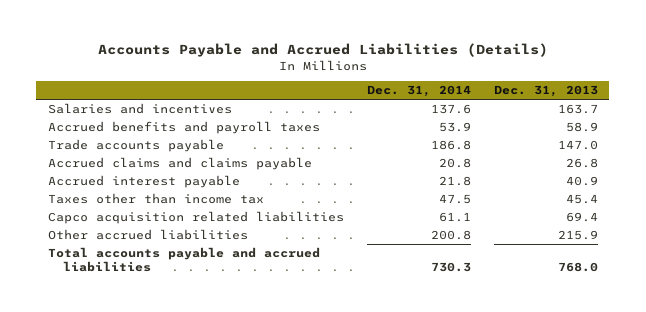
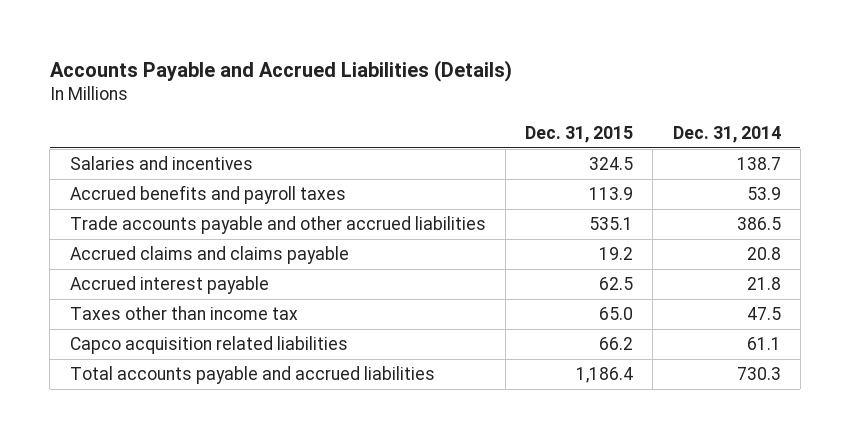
[493,85,598,98] Dec. 31, 2013 -> none
none -> [525,125,634,143] Dec. 31, 2015
[430,104,471,115] 137.6 -> [736,157,781,171] 138.7
[47,139,224,153] Trade accounts payable -> [69,216,486,235] Trade accounts payable and other accrued liabilities
[430,140,471,151] 186.8 -> [736,217,781,231] 386.5
[47,229,248,241] Other accrued liabilities -> none

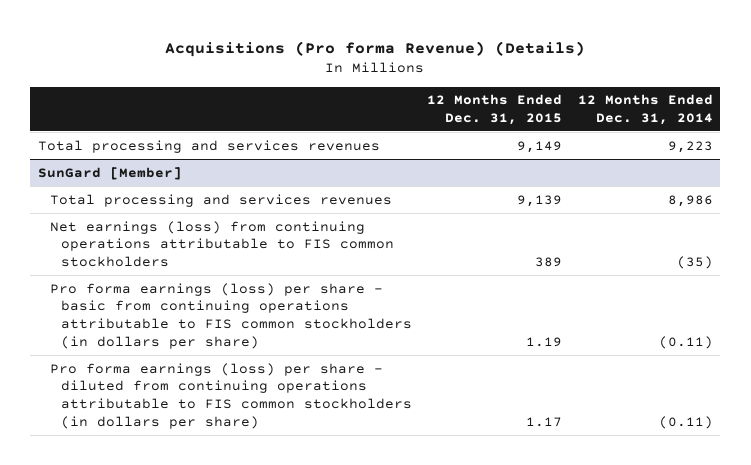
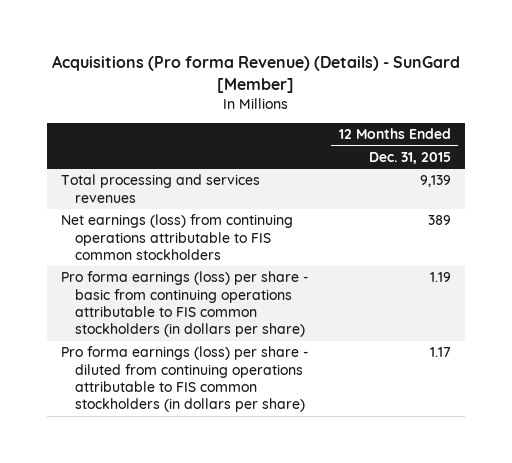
[165,40,586,57] Acquisitions (Pro forma Revenue) (Details) -> [51,55,460,94] Acquisitions (Pro forma Revenue) (Details) - SunGard [Member]
[577,94,713,125] 12 Months Ended Dec. 31, 2014 -> none
[37,139,380,153] Total processing and services revenues -> none
[37,166,182,180] SunGard [Member] -> none

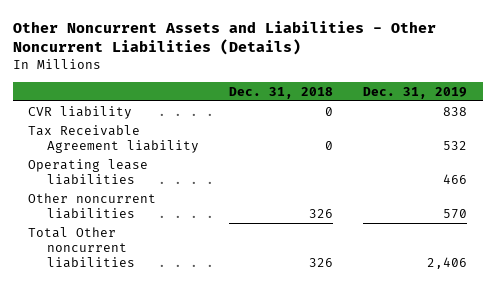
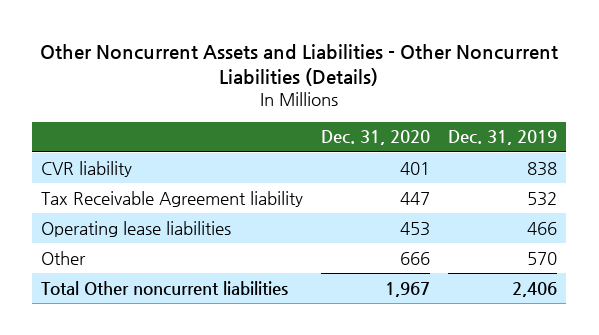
[229,86,334,99] Dec. 31, 2018 -> none
none -> [321,130,431,146] Dec. 31, 2020
[28,192,157,219] Other noncurrent liabilities -> [41,250,87,265] Other

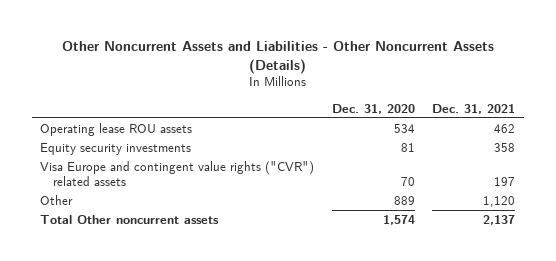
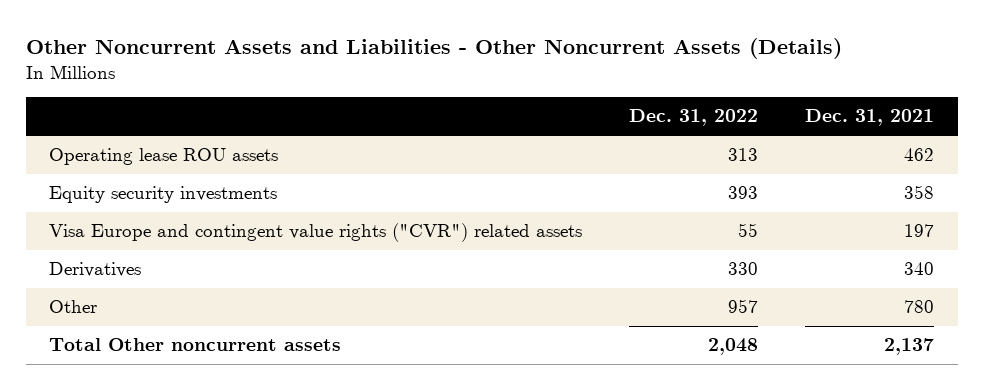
[331,103,415,114] Dec. 31, 2020 -> none
none -> [629,109,759,127] Dec. 31, 2022
none -> [49,262,142,278] Derivatives
[483,195,516,207] 1,120 -> [904,300,935,314] 780

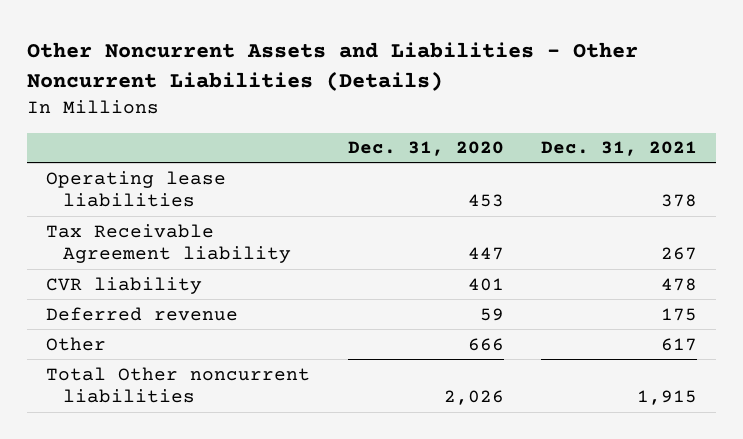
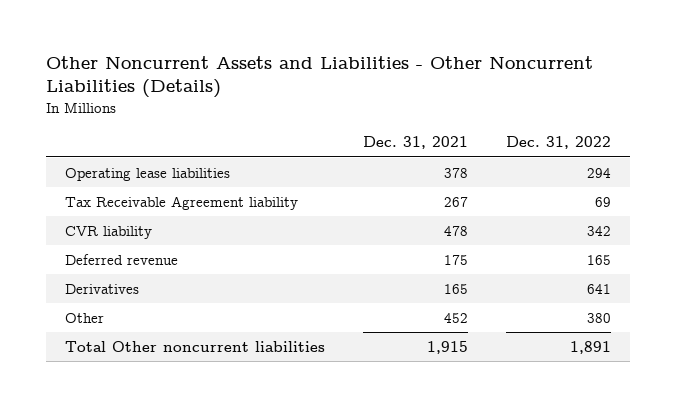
[347,141,504,157] Dec. 31, 2020 -> none
none -> [505,136,611,150] Dec. 31, 2022
none -> [64,283,139,294] Derivatives
[661,337,698,351] 617 -> [443,312,468,323] 452

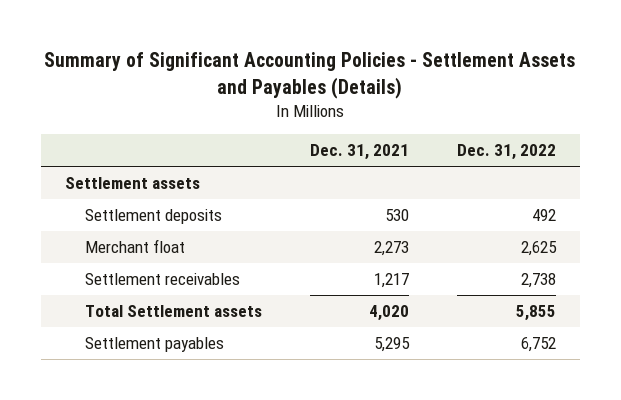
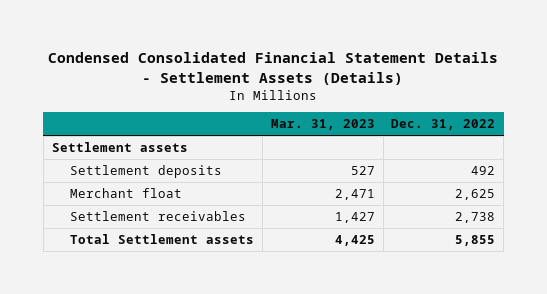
[44,52,576,99] Summary of Significant Accounting Policies - Settlement Assets and Payables (Details) -> [48,52,499,85] Condensed Consolidated Financial Statement Details - Settlement Assets (Details)
[310,144,410,161] Dec. 31, 2021 -> none
none -> [270,119,375,131] Mar. 31, 2023
[85,337,225,353] Settlement payables -> none

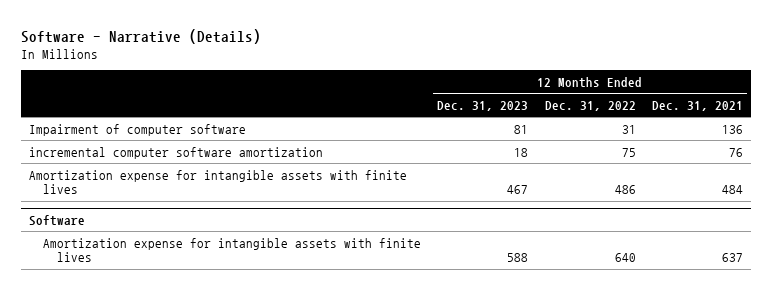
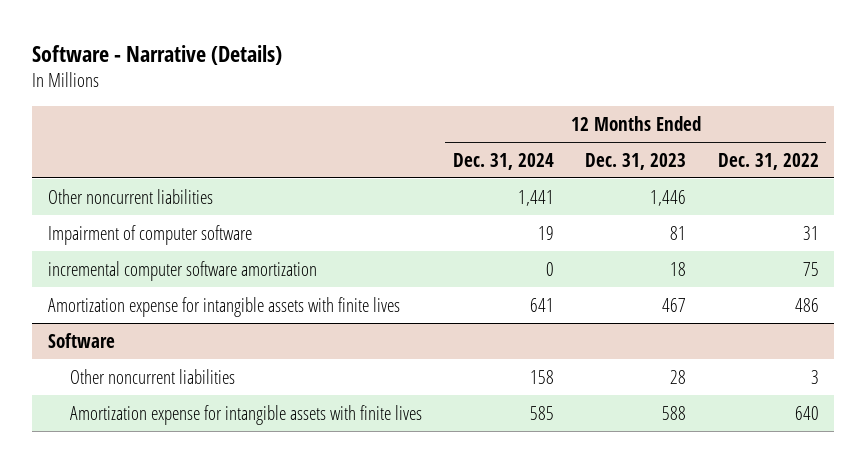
[651,100,743,111] Dec. 31, 2021 -> none
none -> [453,152,555,170] Dec. 31, 2024
none -> [48,188,214,204] Other noncurrent liabilities
none -> [69,368,235,384] Other noncurrent liabilities

